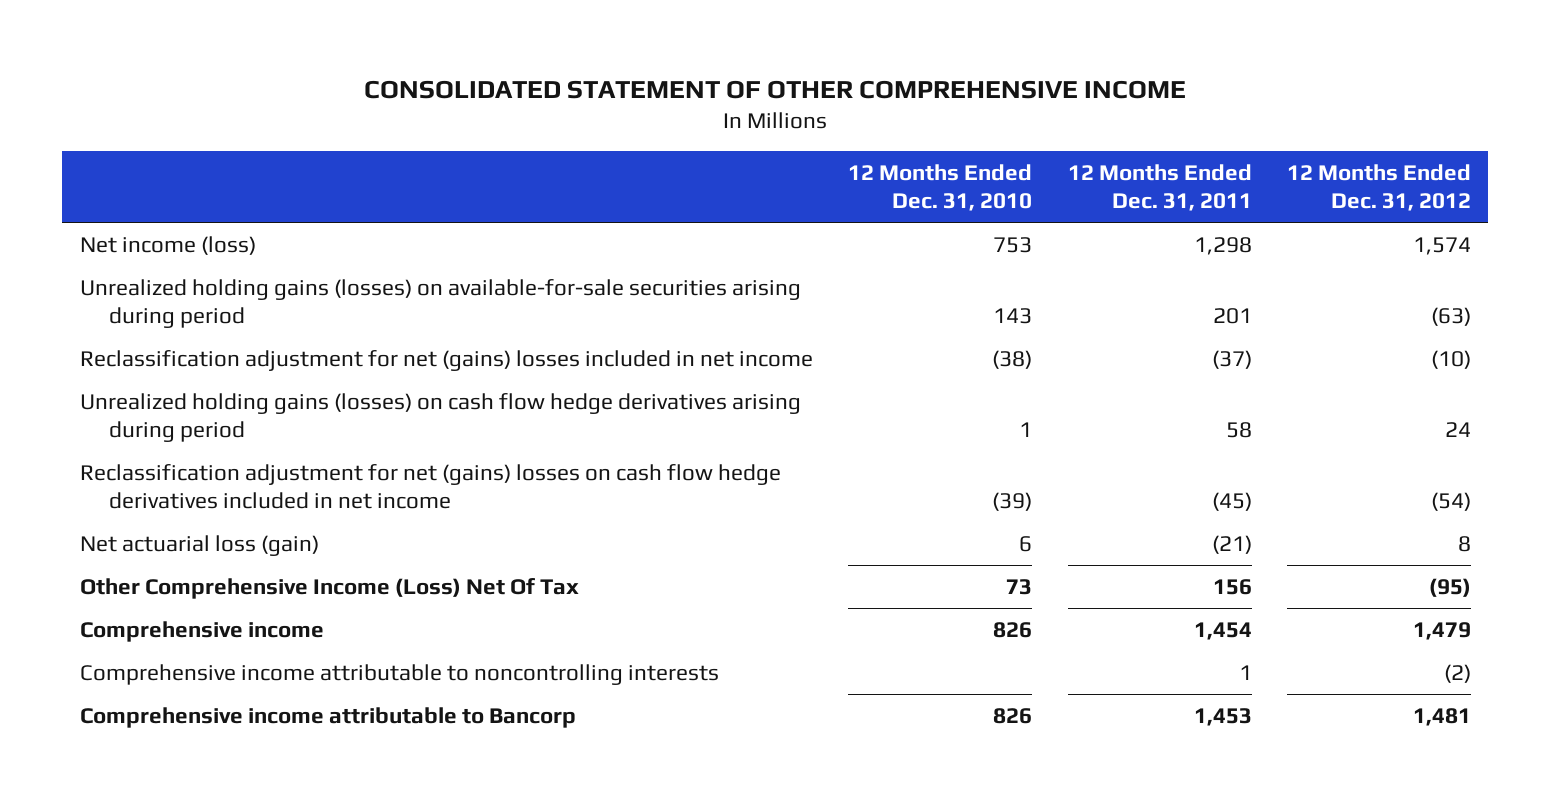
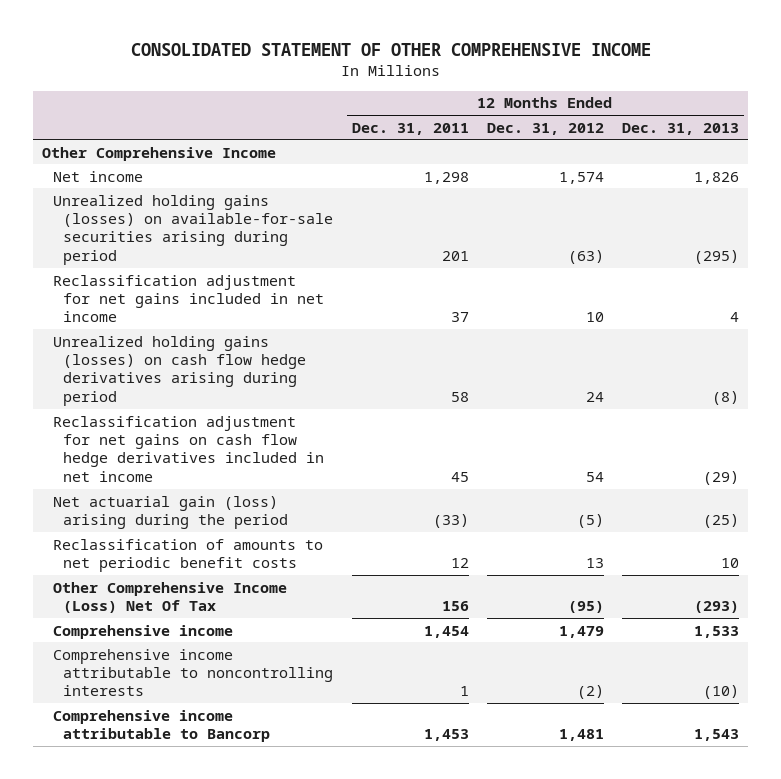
[848,163,1033,212] 12 Months Ended Dec. 31, 2010 -> none
none -> [622,122,740,135] Dec. 31, 2013
none -> [42,146,277,161] Other Comprehensive Income
[80,235,257,255] Net income (loss) -> [52,170,143,182] Net income
[80,349,814,371] Reclassification adjustment for net (gains) losses included in net income -> [52,274,325,323] Reclassification adjustment for net gains included in net income
[1211,349,1252,369] (37) -> [450,312,469,323] 37
[1430,349,1471,369] (10) -> [585,312,604,323] 10
[80,463,782,510] Reclassification adjustment for net (gains) losses on cash flow hedge derivatives included in net income -> [52,415,325,482] Reclassification adjustment for net gains on cash flow hedge derivatives included in net income
[1211,492,1252,512] (45) -> [450,471,469,482] 45
[1430,492,1471,512] (54) -> [585,471,604,482] 54
[80,534,320,556] Net actuarial loss (gain) -> [52,495,289,529] Net actuarial gain (loss) arising during the period
[1211,534,1252,554] (21) -> [432,513,469,528] (33)
[1457,535,1471,552] 8 -> [576,513,604,528] (5)
none -> [52,538,323,572] Reclassification of amounts to net periodic benefit costs

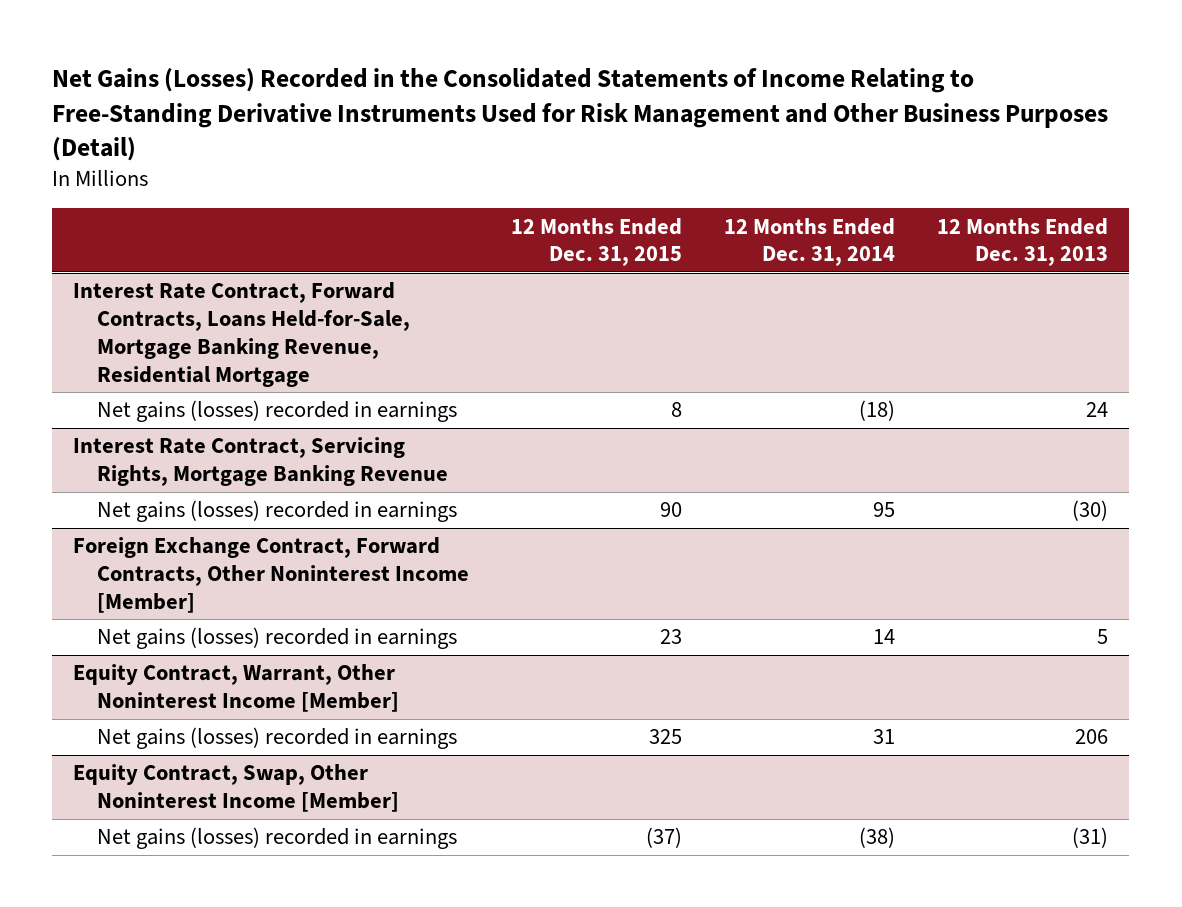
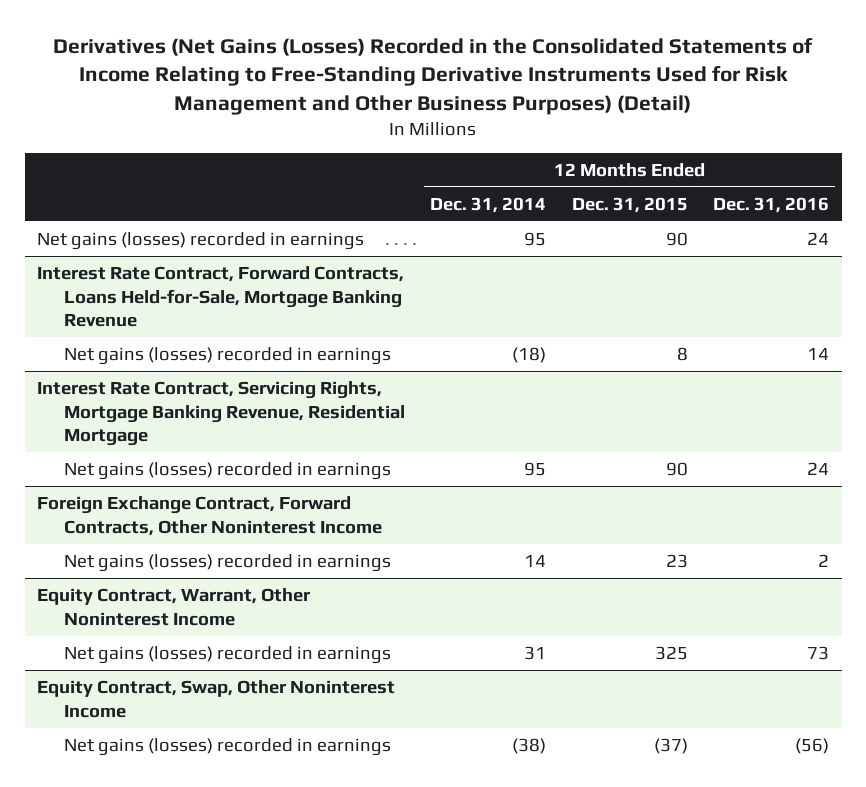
[52,67,1109,162] Net Gains (Losses) Recorded in the Consolidated Statements of Income Relating to Free-Standing Derivative Instruments Used for Risk Management and Other Business Purposes (Detail) -> [53,38,814,115] Derivatives (Net Gains (Losses) Recorded in the Consolidated Statements of Income Relating to Free-Standing Derivative Instruments Used for Risk Management and Other Business Purposes) (Detail)
[937,217,1109,267] 12 Months Ended Dec. 31, 2013 -> none
none -> [712,196,829,213] Dec. 31, 2016
none -> [37,231,365,250] Net gains (losses) recorded in earnings
[73,282,410,387] Interest Rate Contract, Forward Contracts, Loans Held-for-Sale, Mortgage Banking Revenue, Residential Mortgage -> [37,265,405,328] Interest Rate Contract, Forward Contracts, Loans Held-for-Sale, Mortgage Banking Revenue
[73,437,448,487] Interest Rate Contract, Servicing Rights, Mortgage Banking Revenue -> [37,380,405,447] Interest Rate Contract, Servicing Rights, Mortgage Banking Revenue, Residential Mortgage
[73,537,469,613] Foreign Exchange Contract, Forward Contracts, Other Noninterest Income [Member] -> [37,495,382,536] Foreign Exchange Contract, Forward Contracts, Other Noninterest Income
[73,664,399,713] Equity Contract, Warrant, Other Noninterest Income [Member] -> [37,587,312,626] Equity Contract, Warrant, Other Noninterest Income
[73,764,399,813] Equity Contract, Swap, Other Noninterest Income [Member] -> [37,679,396,718] Equity Contract, Swap, Other Noninterest Income

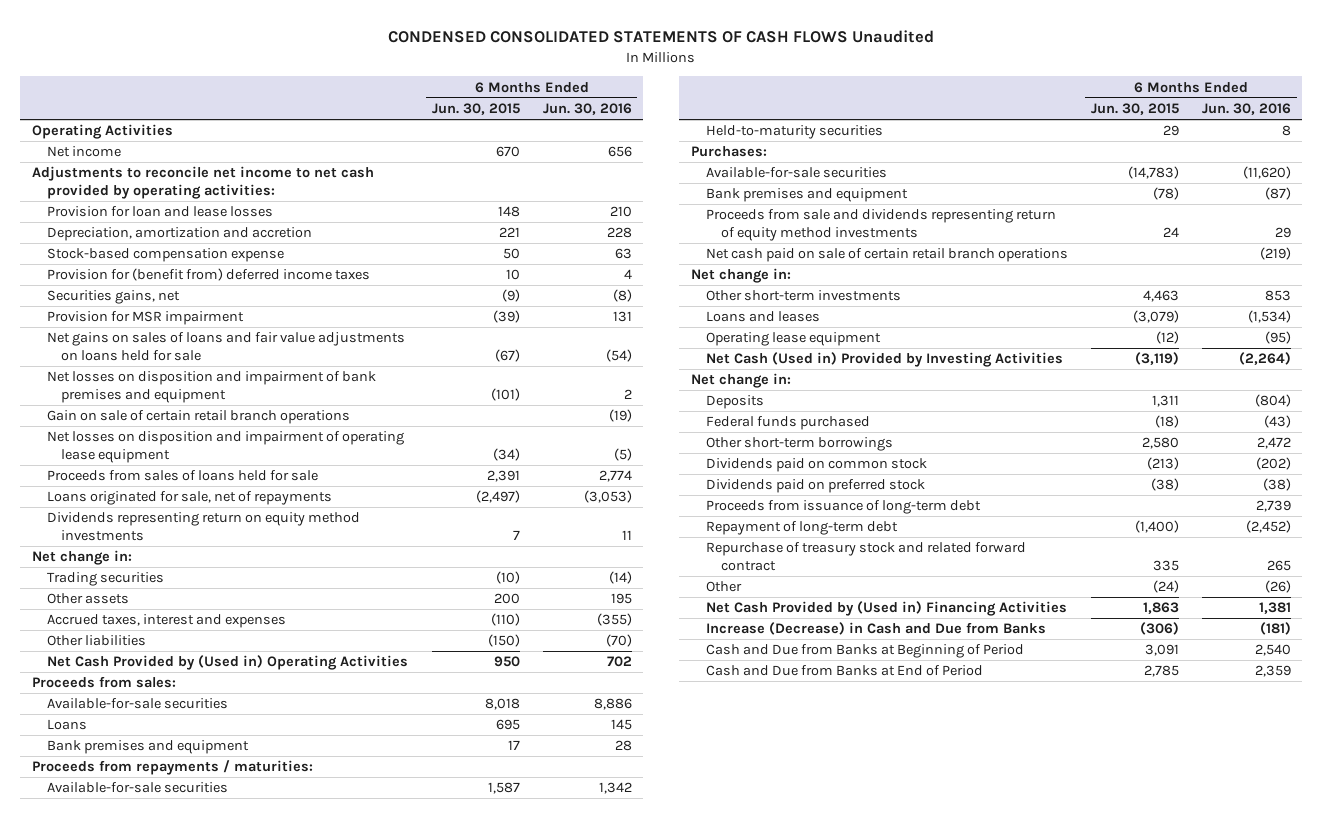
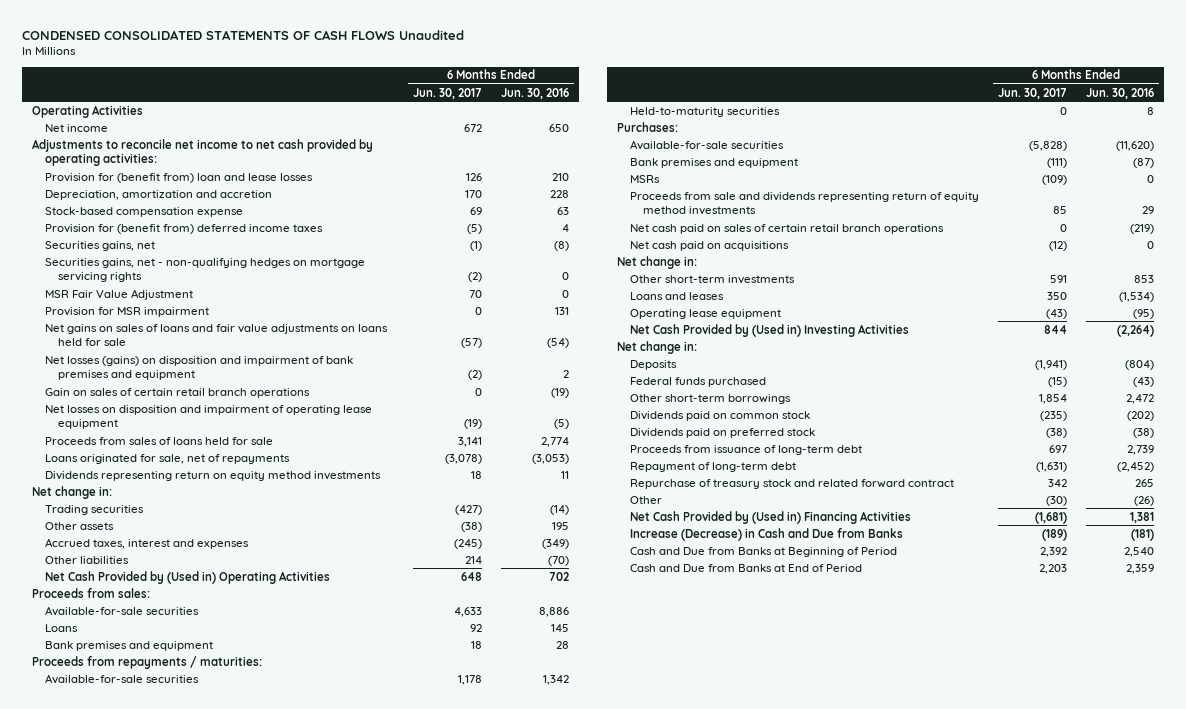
[431,103,520,116] Jun. 30, 2015 -> none
none -> [413,87,483,99] Jun. 30, 2017
[607,146,632,158] 656 -> [549,123,570,132] 650
[46,206,273,218] Provision for loan and lease losses -> [44,172,313,183] Provision for (benefit from) loan and lease losses
none -> [44,257,365,283] Securities gains, net - non-qualifying hedges on mortgage servicing rights
none -> [44,288,193,300] MSR Fair Value Adjustment
[46,371,376,403] Net losses on disposition and impairment of bank premises and equipment -> [44,355,353,381] Net losses (gains) on disposition and impairment of bank premises and equipment
[46,410,350,425] Gain on sale of certain retail branch operations -> [44,387,310,398] Gain on sales of certain retail branch operations
[596,613,632,627] (355) -> [542,538,570,549] (349)
none -> [629,174,660,183] MSRs
[705,248,1068,263] Net cash paid on sale of certain retail branch operations -> [629,223,944,234] Net cash paid on sales of certain retail branch operations
none -> [629,240,789,251] Net cash paid on acquisitions
[705,352,1063,368] Net Cash (Used in) Provided by Investing Activities -> [629,323,909,337] Net Cash Provided by (Used in) Investing Activities

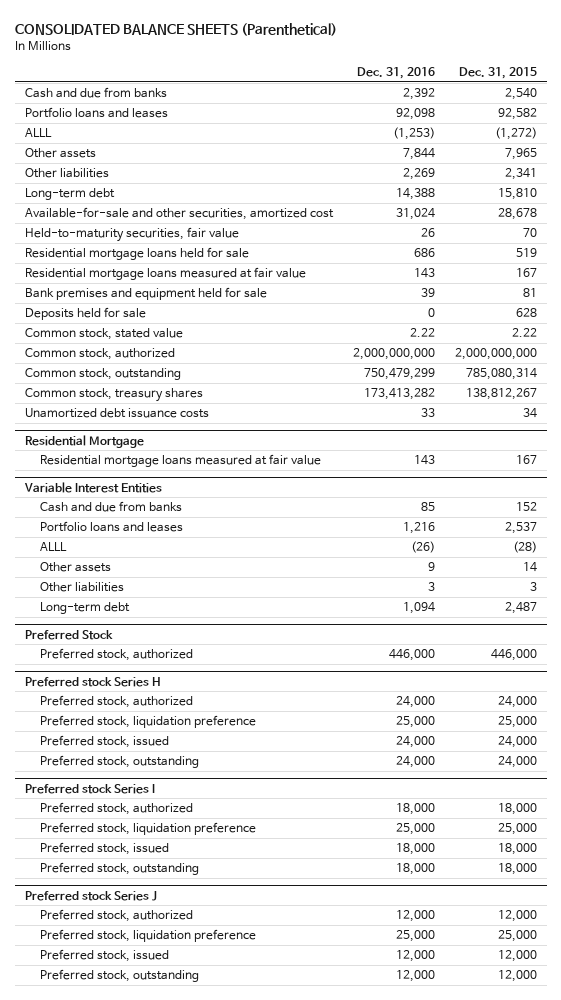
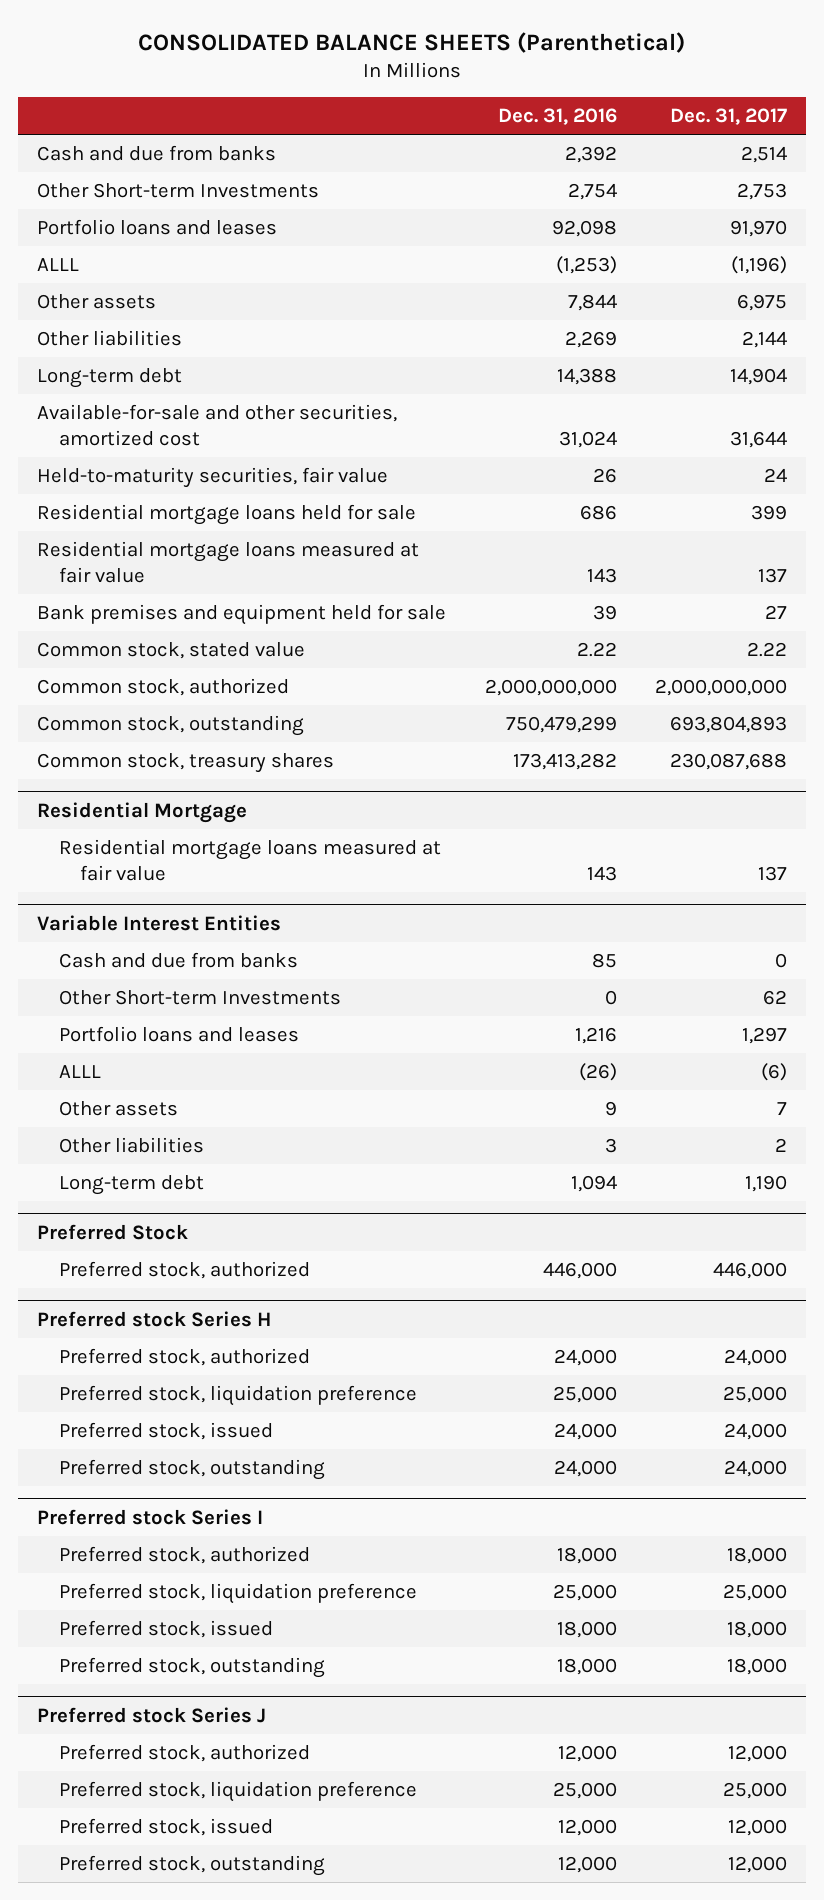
[458,66,537,79] Dec. 31, 2015 -> none
none -> [669,108,787,126] Dec. 31, 2017
none -> [37,182,320,198] Other Short-term Investments
[24,307,146,321] Deposits held for sale -> none
[24,408,209,419] Unamortized debt issuance costs -> none
none -> [58,989,341,1005] Other Short-term Investments

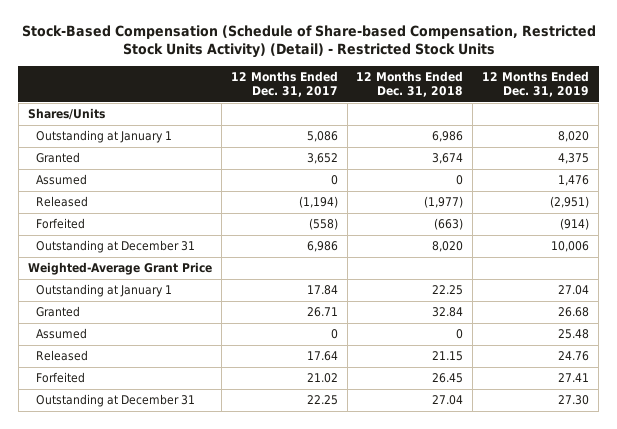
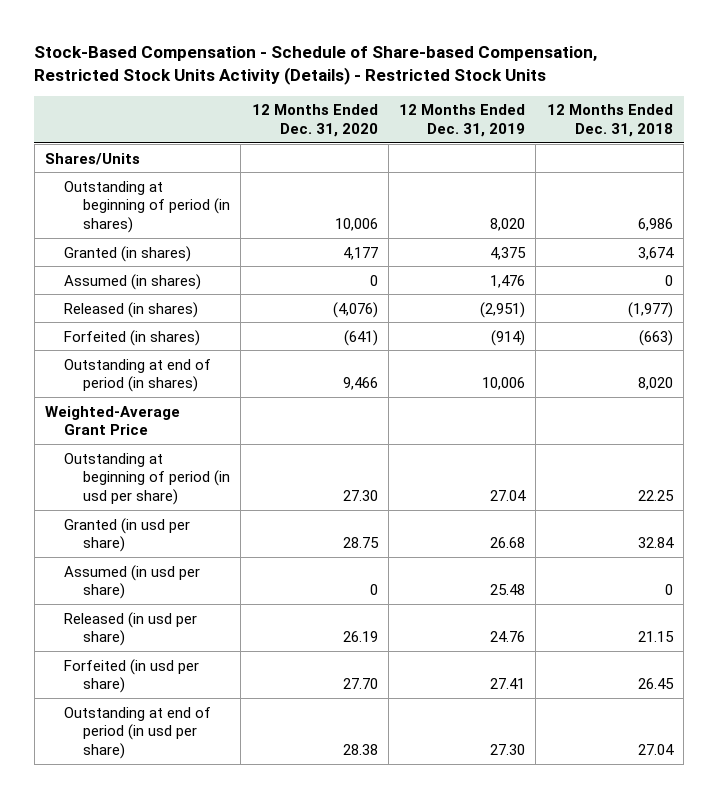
[21,25,596,59] Stock-Based Compensation (Schedule of Share-based Compensation, Restricted Stock Units Activity) (Detail) - Restricted Stock Units -> [34,45,598,85] Stock-Based Compensation - Schedule of Share-based Compensation, Restricted Stock Units Activity (Details) - Restricted Stock Units
[230,71,338,97] 12 Months Ended Dec. 31, 2017 -> none
none -> [251,104,378,137] 12 Months Ended Dec. 31, 2020
[36,130,173,144] Outstanding at January 1 -> [64,180,231,233] Outstanding at beginning of period (in shares)
[36,152,81,164] Granted -> [64,245,192,262] Granted (in shares)
[36,174,88,186] Assumed -> [64,273,202,290] Assumed (in shares)
[36,196,89,208] Released -> [64,301,199,318] Released (in shares)
[36,218,86,230] Forfeited -> [64,329,201,346] Forfeited (in shares)
[36,240,196,254] Outstanding at December 31 -> [64,358,212,393] Outstanding at end of period (in shares)
[36,284,173,298] Outstanding at January 1 -> [64,452,231,505] Outstanding at beginning of period (in usd per share)
[36,306,81,318] Granted -> [64,517,191,553] Granted (in usd per share)
[36,328,88,340] Assumed -> [64,564,201,600] Assumed (in usd per share)
[36,350,89,362] Released -> [64,611,198,647] Released (in usd per share)
[36,372,86,384] Forfeited -> [64,658,200,694] Forfeited (in usd per share)
[36,394,196,408] Outstanding at December 31 -> [64,706,212,759] Outstanding at end of period (in usd per share)

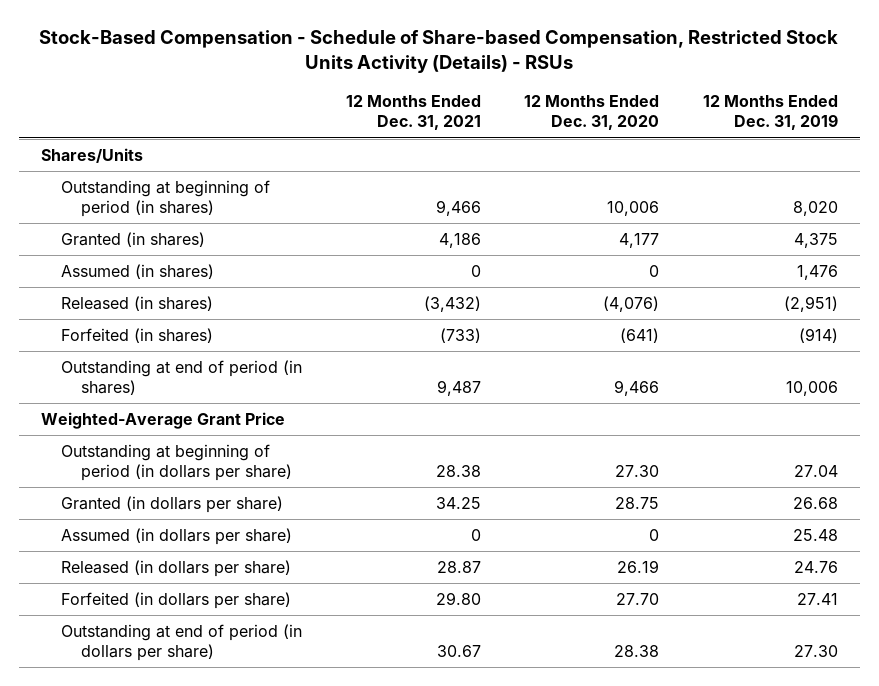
[34,45,598,85] Stock-Based Compensation - Schedule of Share-based Compensation, Restricted Stock Units Activity (Details) - Restricted Stock Units -> [39,30,839,74] Stock-Based Compensation - Schedule of Share-based Compensation, Restricted Stock Units Activity (Details) - RSUs
[546,104,673,137] 12 Months Ended Dec. 31, 2018 -> none
none -> [345,94,481,131] 12 Months Ended Dec. 31, 2021
[64,452,231,505] Outstanding at beginning of period (in usd per share) -> [60,443,292,482] Outstanding at beginning of period (in dollars per share)
[64,517,191,553] Granted (in usd per share) -> [60,495,283,513] Granted (in dollars per share)
[64,564,201,600] Assumed (in usd per share) -> [60,527,292,545] Assumed (in dollars per share)
[64,611,198,647] Released (in usd per share) -> [60,559,291,577] Released (in dollars per share)
[64,658,200,694] Forfeited (in usd per share) -> [60,591,291,609] Forfeited (in dollars per share)
[64,706,212,759] Outstanding at end of period (in usd per share) -> [60,623,302,662] Outstanding at end of period (in dollars per share)

